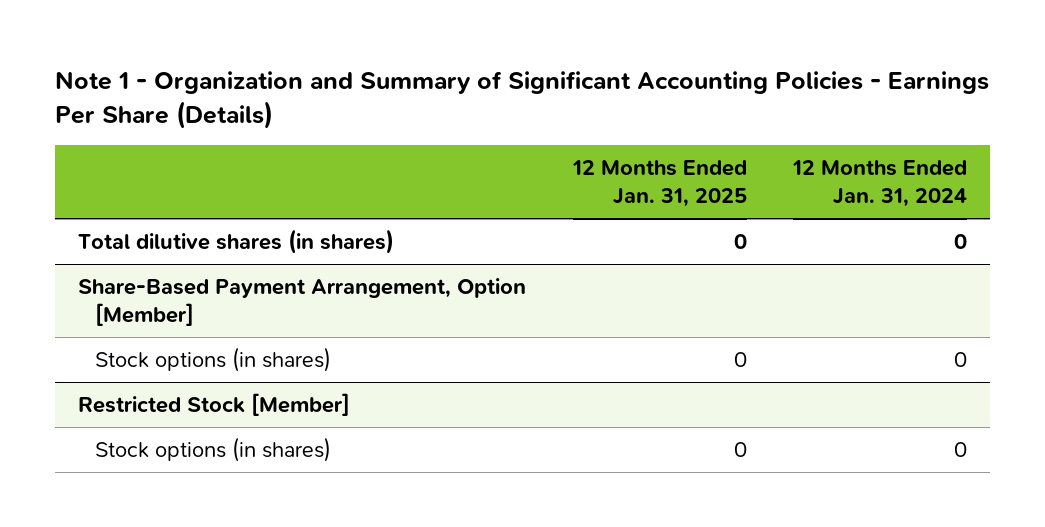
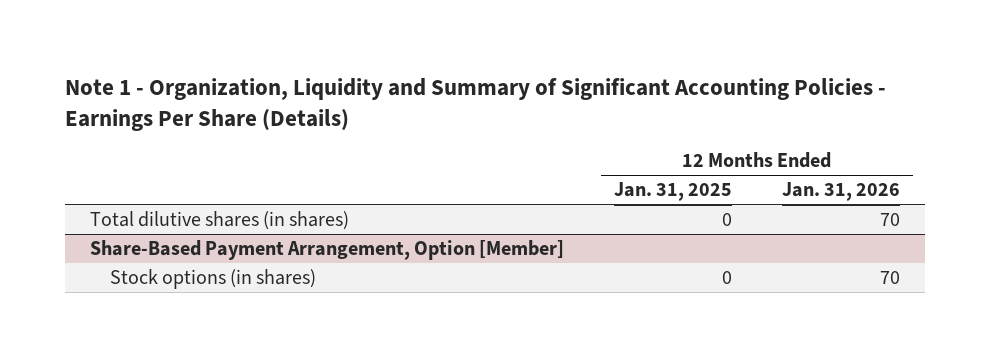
[55,71,990,130] Note 1 - Organization and Summary of Significant Accounting Policies - Earnings Per Share (Details) -> [64,78,886,132] Note 1 - Organization, Liquidity and Summary of Significant Accounting Policies - Earnings Per Share (Details)
[791,159,967,208] 12 Months Ended Jan. 31, 2024 -> none
none -> [782,182,901,202] Jan. 31, 2026
[78,392,351,416] Restricted Stock [Member] -> none
[95,436,332,462] Stock options (in shares) -> none

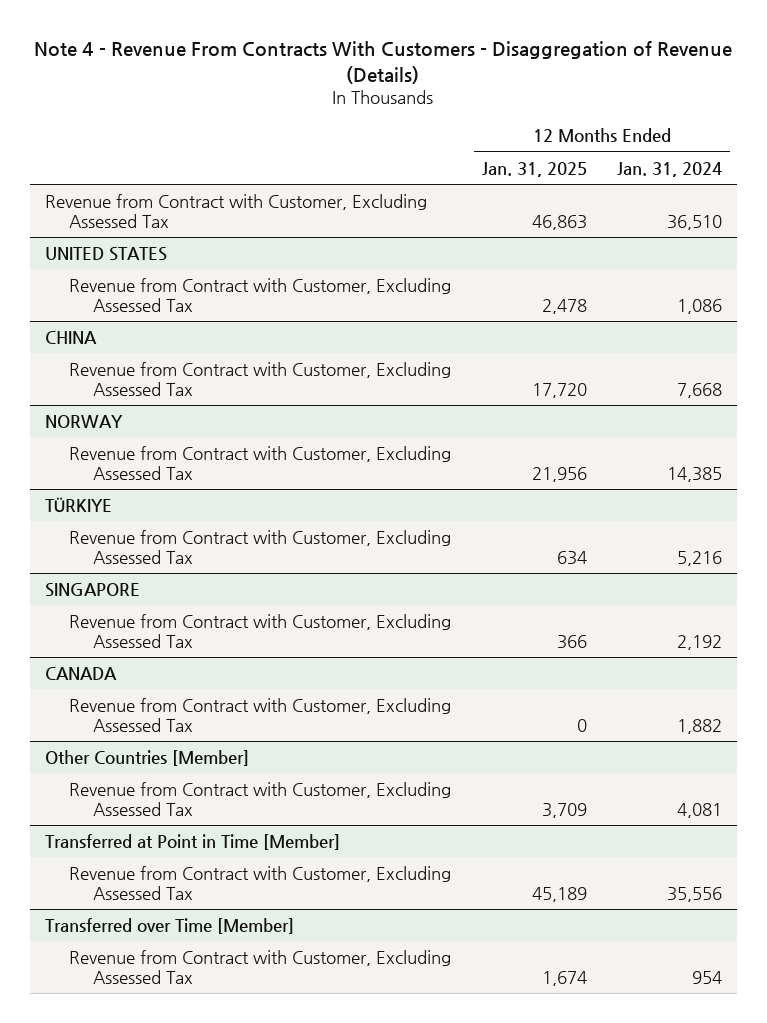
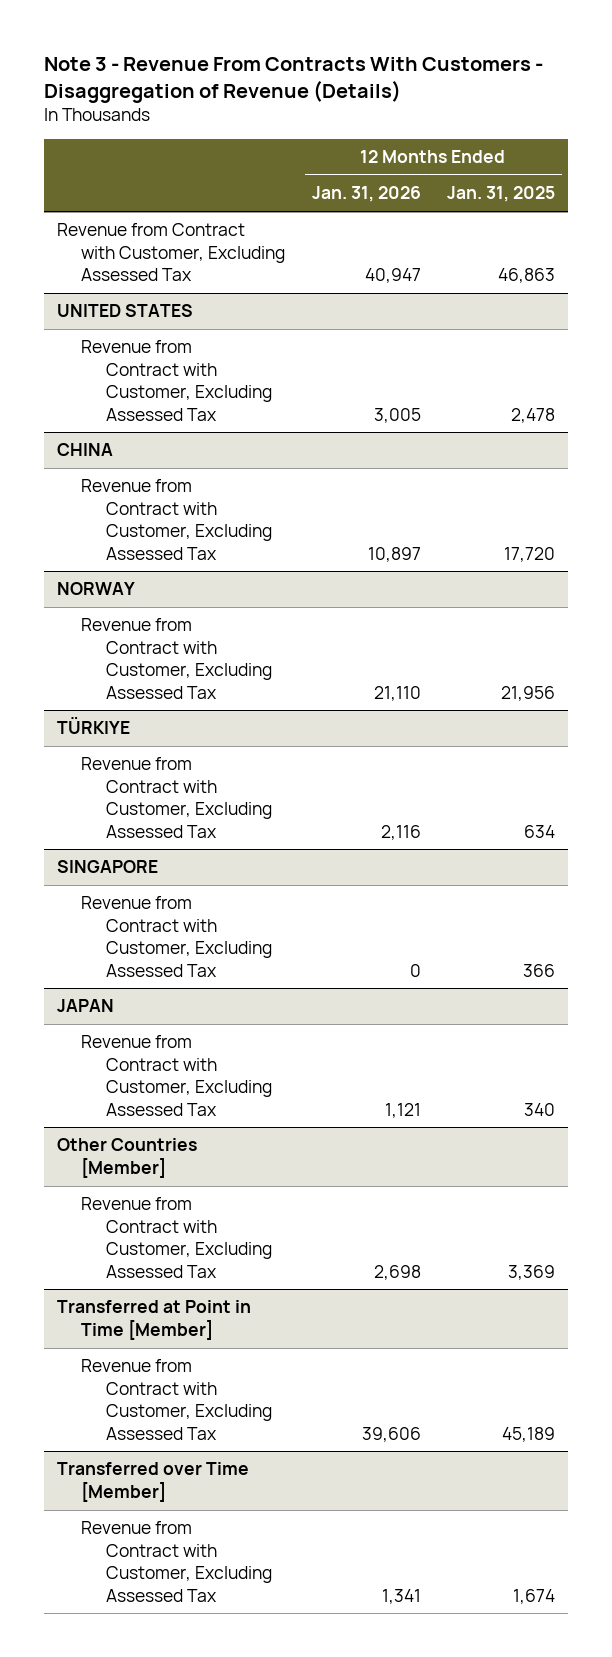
[34,41,733,84] Note 4 - Revenue From Contracts With Customers - Disaggregation of Revenue (Details) -> [43,56,543,103] Note 3 - Revenue From Contracts With Customers - Disaggregation of Revenue (Details)
[617,161,723,177] Jan. 31, 2024 -> none
none -> [311,186,421,203] Jan. 31, 2026
[44,666,117,680] CANADA -> none
none -> [57,999,115,1013] JAPAN
[576,718,587,732] 0 -> [524,1102,556,1116] 340
[541,802,587,818] 3,709 -> [508,1264,556,1280] 3,369

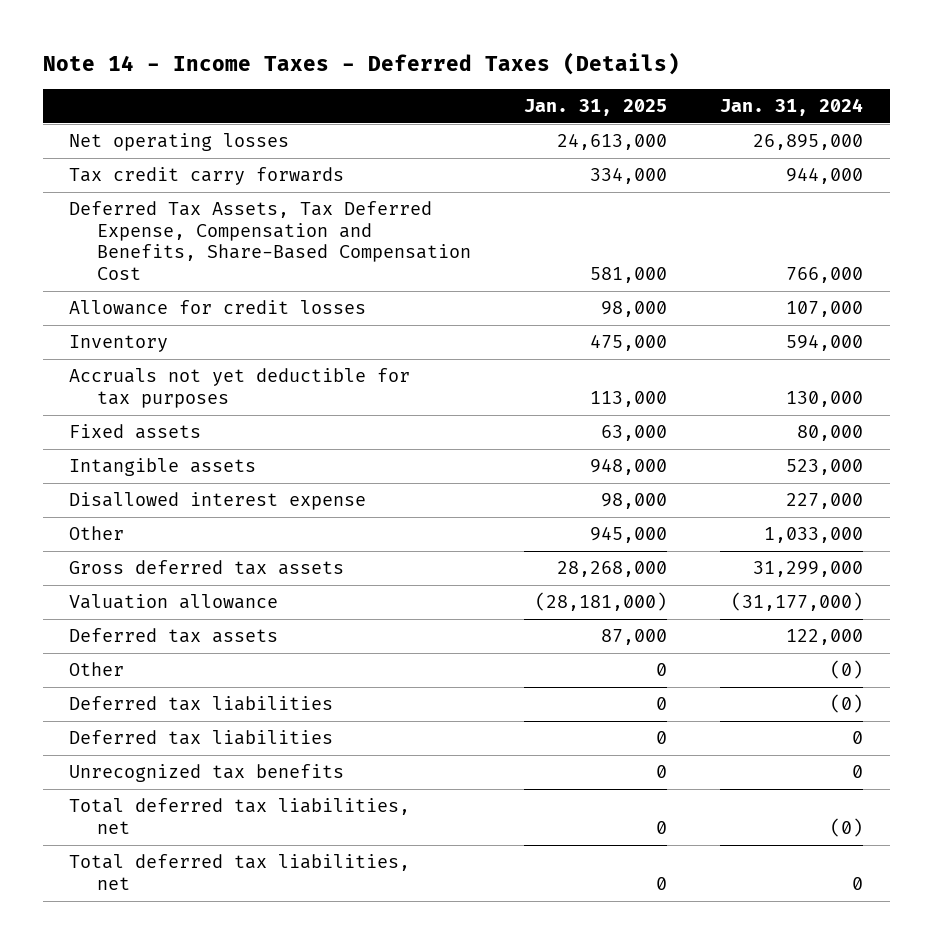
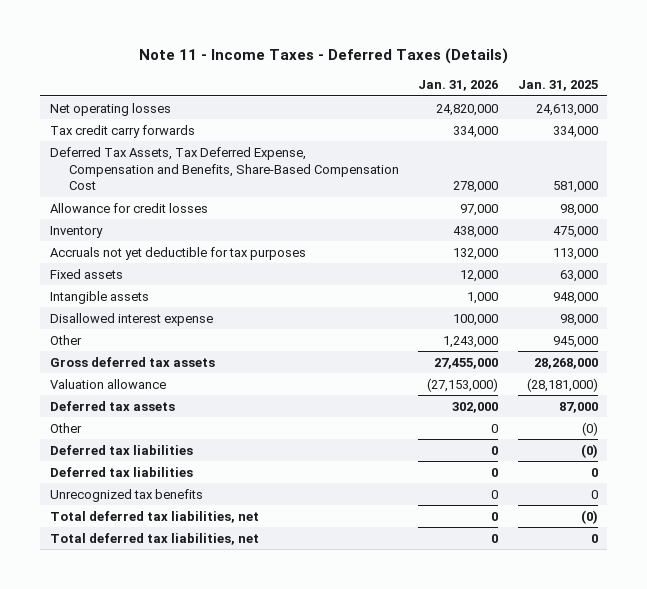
[42,51,680,75] Note 14 - Income Taxes - Deferred Taxes (Details) -> [138,48,508,65] Note 11 - Income Taxes - Deferred Taxes (Details)
[720,97,864,116] Jan. 31, 2024 -> none
none -> [418,80,499,92] Jan. 31, 2026
[656,663,668,677] 0 -> [581,421,598,436] (0)
[656,697,668,711] 0 -> [580,443,598,458] (0)
[656,820,668,834] 0 -> [580,509,598,524] (0)

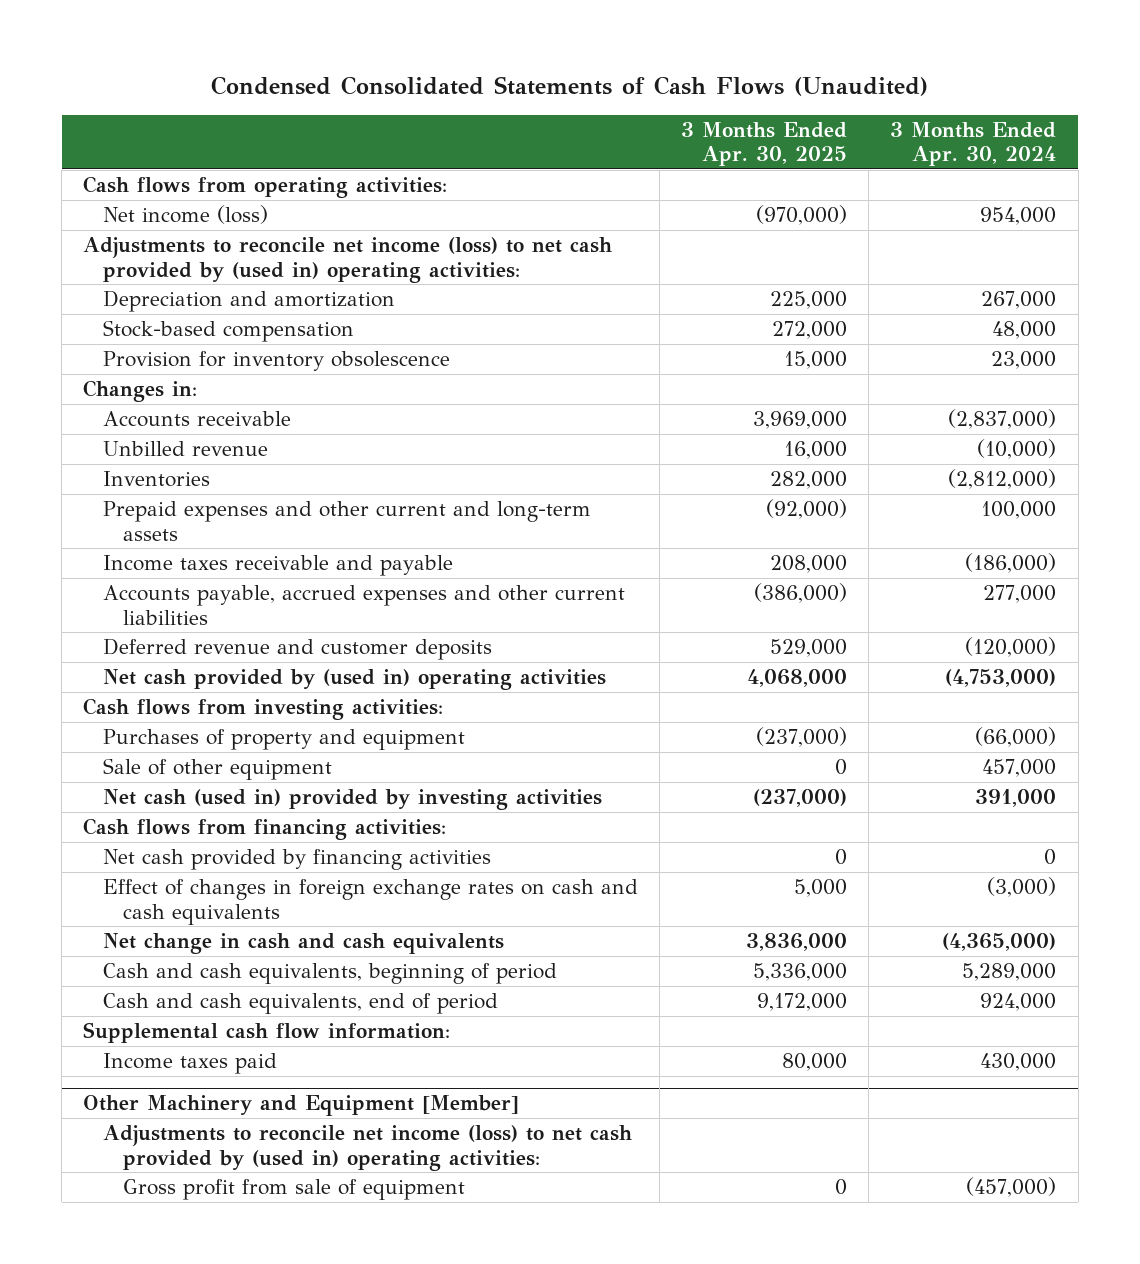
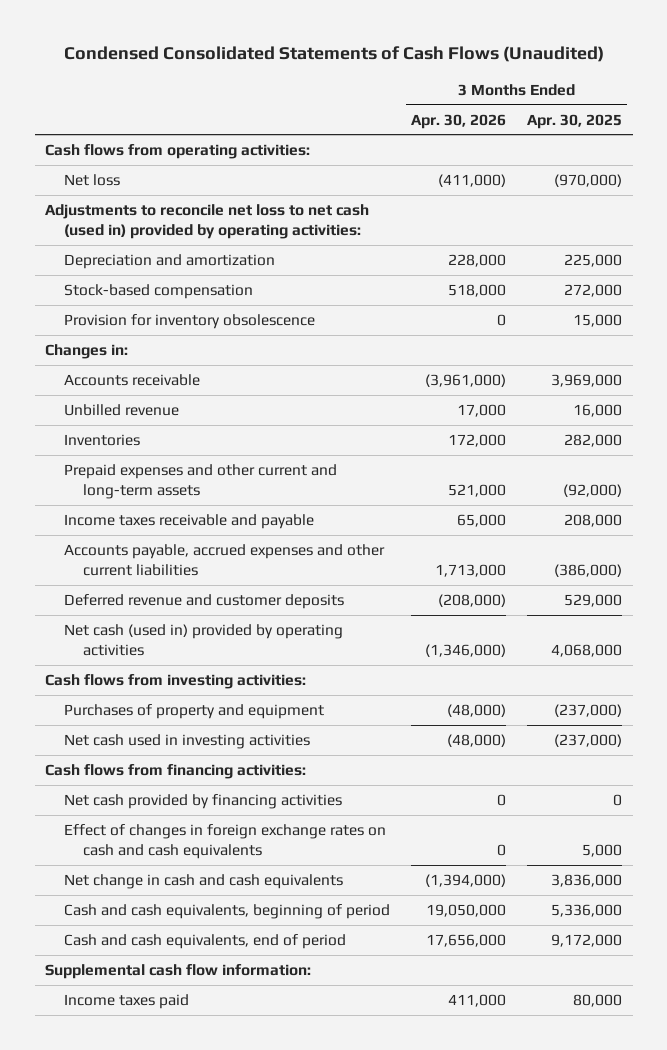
[890,121,1057,167] 3 Months Ended Apr. 30, 2024 -> none
none -> [411,113,507,129] Apr. 30, 2026
[103,204,269,224] Net income (loss) -> [63,174,120,187] Net loss
[83,236,613,283] Adjustments to reconcile net income (loss) to net cash provided by (used in) operating activities: -> [45,204,370,240] Adjustments to reconcile net loss to net cash (used in) provided by operating activities:
[103,668,607,690] Net cash provided by (used in) operating activities -> [63,624,343,657] Net cash (used in) provided by operating activities
[103,757,333,780] Sale of other equipment -> none
[103,788,603,810] Net cash (used in) provided by investing activities -> [63,734,310,750] Net cash used in investing activities
[83,1095,520,1117] Other Machinery and Equipment [Member] -> none
[103,1124,633,1171] Adjustments to reconcile net income (loss) to net cash provided by (used in) operating activities: -> none
[122,1178,465,1200] Gross profit from sale of equipment -> none

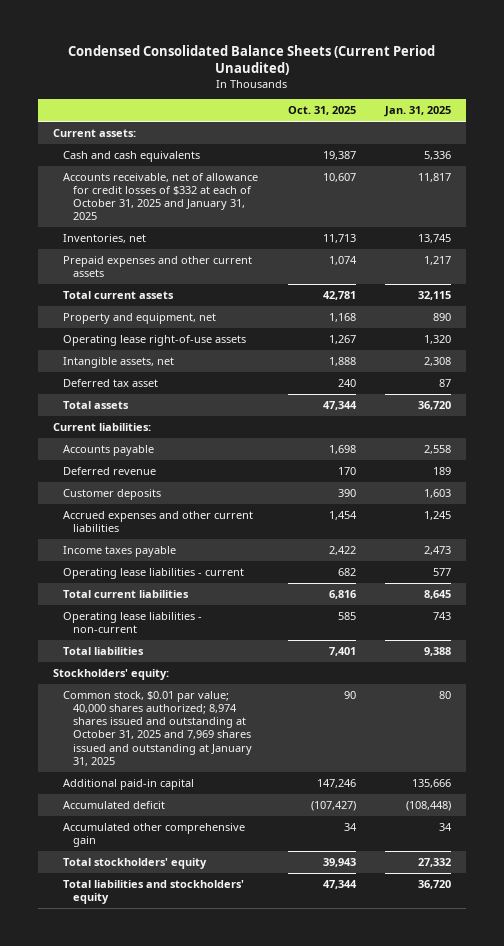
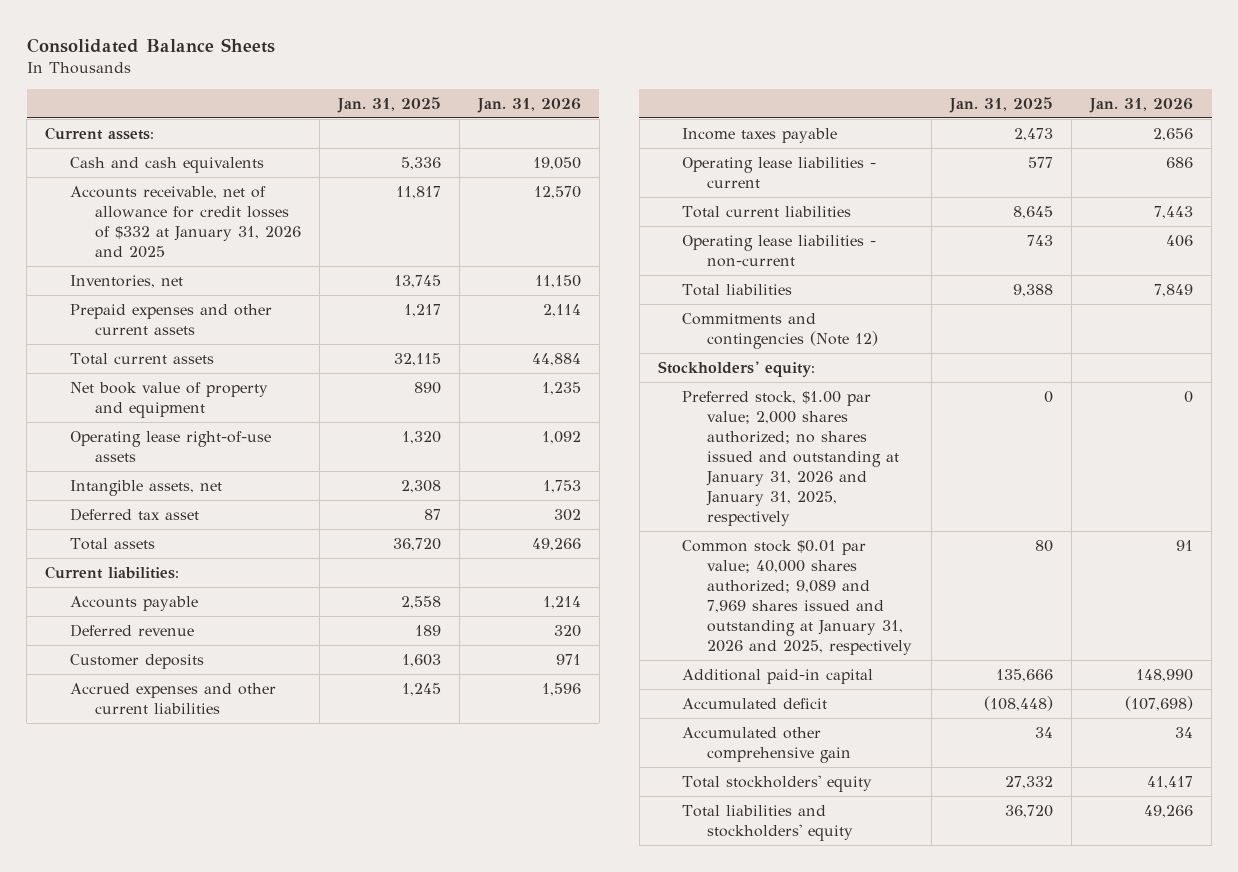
[68,44,436,76] Condensed Consolidated Balance Sheets (Current Period Unaudited) -> [26,37,275,53] Consolidated Balance Sheets
[287,106,356,116] Oct. 31, 2025 -> none
none -> [476,97,581,113] Jan. 31, 2026
[63,172,259,221] Accounts receivable, net of allowance for credit losses of $332 at each of October 31, 2025 and January 31, 2025 -> [70,185,302,258] Accounts receivable, net of allowance for credit losses of $332 at January 31, 2026 and 2025
[63,312,217,324] Property and equipment, net -> [70,381,269,418] Net book value of property and equipment
none -> [682,312,879,349] Commitments and contingencies (Note 12)
none -> [682,390,900,526] Preferred stock, $1.00 par value; 2,000 shares authorized; no shares issued and outstanding at January 31, 2026 and January 31, 2025, respectively
[63,690,253,766] Common stock, $0.01 par value; 40,000 shares authorized; 8,974 shares issued and outstanding at October 31, 2025 and 7,969 shares issued and outstanding at January 31, 2025 -> [682,539,913,655] Common stock $0.01 par value; 40,000 shares authorized; 9,089 and 7,969 shares issued and outstanding at January 31, 2026 and 2025, respectively

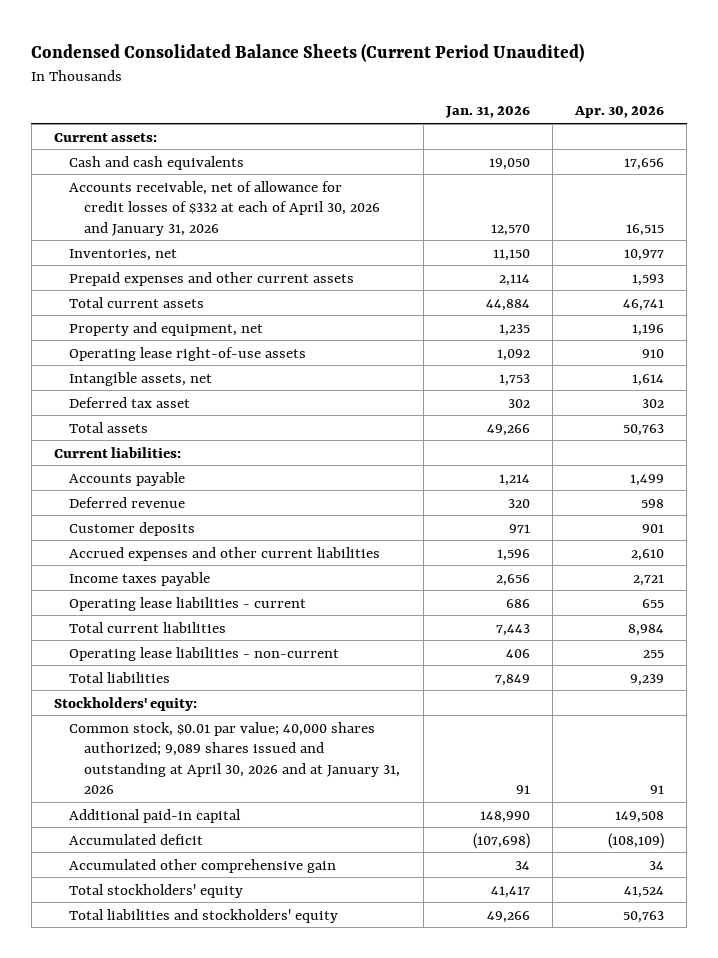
[26,37,275,53] Consolidated Balance Sheets -> [31,42,585,62] Condensed Consolidated Balance Sheets (Current Period Unaudited)
[336,96,441,113] Jan. 31, 2025 -> none
none -> [574,106,665,119] Apr. 30, 2026
[70,185,302,258] Accounts receivable, net of allowance for credit losses of $332 at January 31, 2026 and 2025 -> [69,180,381,236] Accounts receivable, net of allowance for credit losses of $332 at each of April 30, 2026 and January 31, 2026
[70,381,269,418] Net book value of property and equipment -> [69,321,264,336] Property and equipment, net
[682,312,879,349] Commitments and contingencies (Note 12) -> none
[682,390,900,526] Preferred stock, $1.00 par value; 2,000 shares authorized; no shares issued and outstanding at January 31, 2026 and January 31, 2025, respectively -> none
[682,539,913,655] Common stock $0.01 par value; 40,000 shares authorized; 9,089 and 7,969 shares issued and outstanding at January 31, 2026 and 2025, respectively -> [69,721,401,795] Common stock, $0.01 par value; 40,000 shares authorized; 9,089 shares issued and outstanding at April 30, 2026 and at January 31, 2026

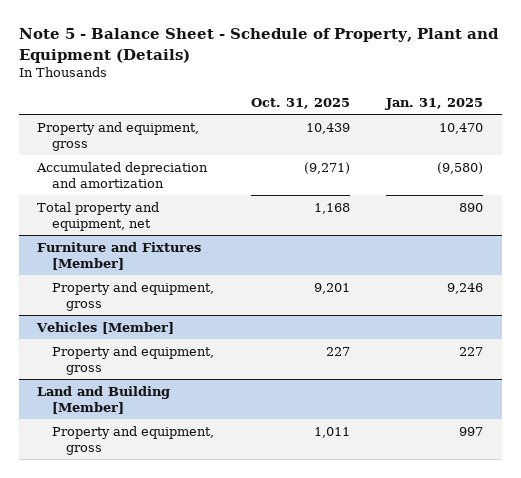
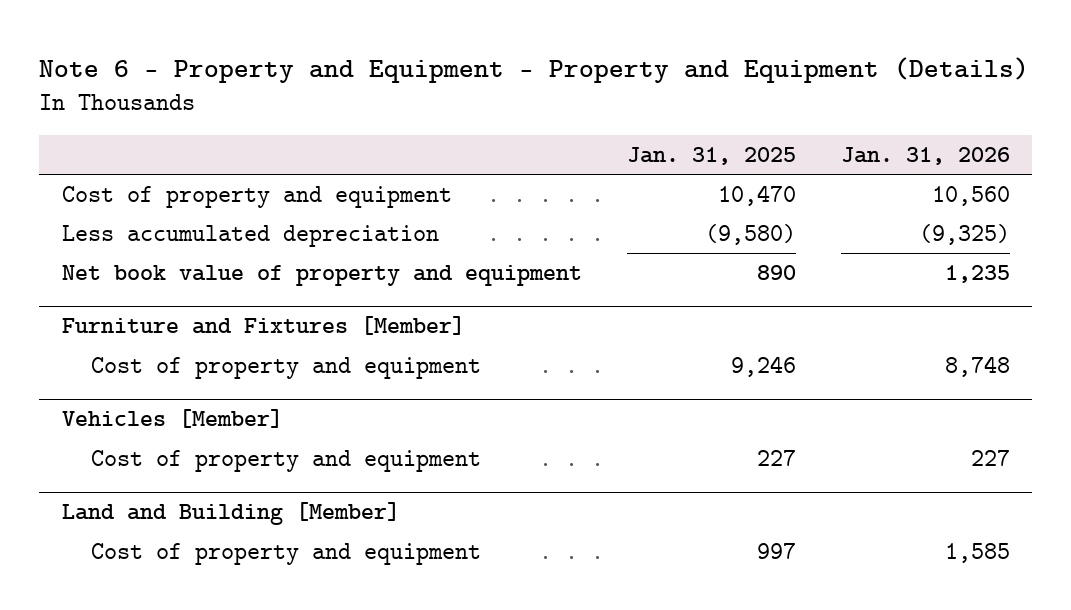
[18,28,499,63] Note 5 - Balance Sheet - Schedule of Property, Plant and Equipment (Details) -> [39,57,1030,84] Note 6 - Property and Equipment - Property and Equipment (Details)
[250,98,350,110] Oct. 31, 2025 -> none
none -> [840,147,1010,166] Jan. 31, 2026
[37,121,200,151] Property and equipment, gross -> [61,186,452,209] Cost of property and equipment
[36,161,209,188] Accumulated depreciation and amortization -> [61,225,439,248] Less accumulated depreciation
[37,201,160,231] Total property and equipment, net -> [61,265,582,287] Net book value of property and equipment
[51,281,214,311] Property and equipment, gross -> [90,357,481,380] Cost of property and equipment
[51,345,214,375] Property and equipment, gross -> [90,450,481,473] Cost of property and equipment
[51,425,214,455] Property and equipment, gross -> [90,543,481,566] Cost of property and equipment

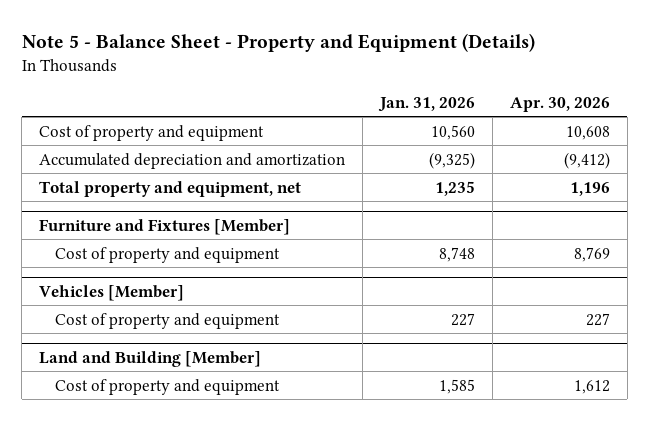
[39,57,1030,84] Note 6 - Property and Equipment - Property and Equipment (Details) -> [21,32,535,52] Note 5 - Balance Sheet - Property and Equipment (Details)
[626,147,796,166] Jan. 31, 2025 -> none
none -> [509,96,610,112] Apr. 30, 2026
[61,225,439,248] Less accumulated depreciation -> [38,152,345,169] Accumulated depreciation and amortization
[61,265,582,287] Net book value of property and equipment -> [38,180,301,197] Total property and equipment, net

